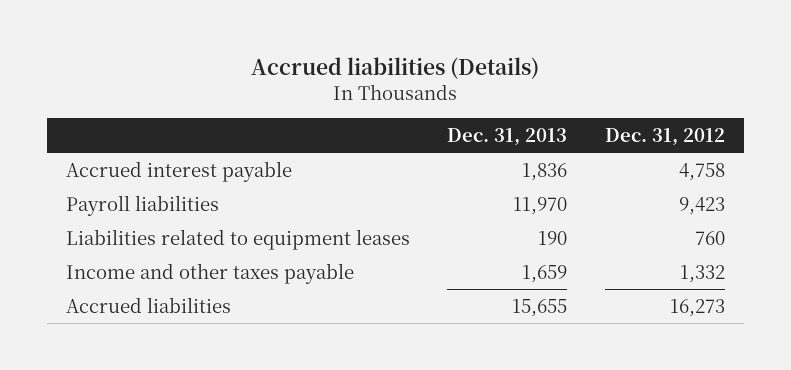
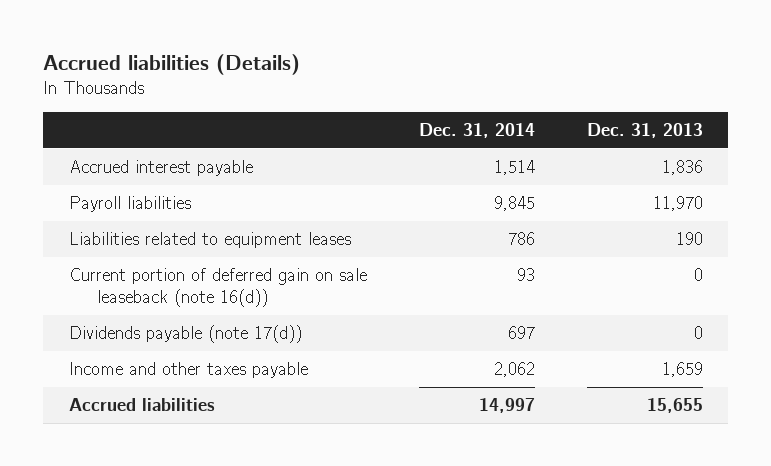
[605,127,726,146] Dec. 31, 2012 -> none
none -> [418,122,535,138] Dec. 31, 2014
none -> [68,267,367,307] Current portion of deferred gain on sale leaseback (note 16(d))
none -> [68,324,302,343] Dividends payable (note 17(d))

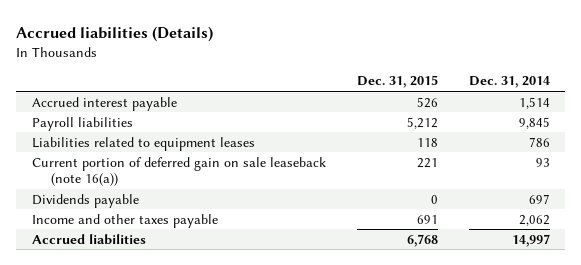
[586,122,703,138] Dec. 31, 2013 -> none
none -> [356,75,438,89] Dec. 31, 2015
[68,267,367,307] Current portion of deferred gain on sale leaseback (note 16(d)) -> [31,156,326,187] Current portion of deferred gain on sale leaseback (note 16(a))
[68,324,302,343] Dividends payable (note 17(d)) -> [31,193,139,208] Dividends payable

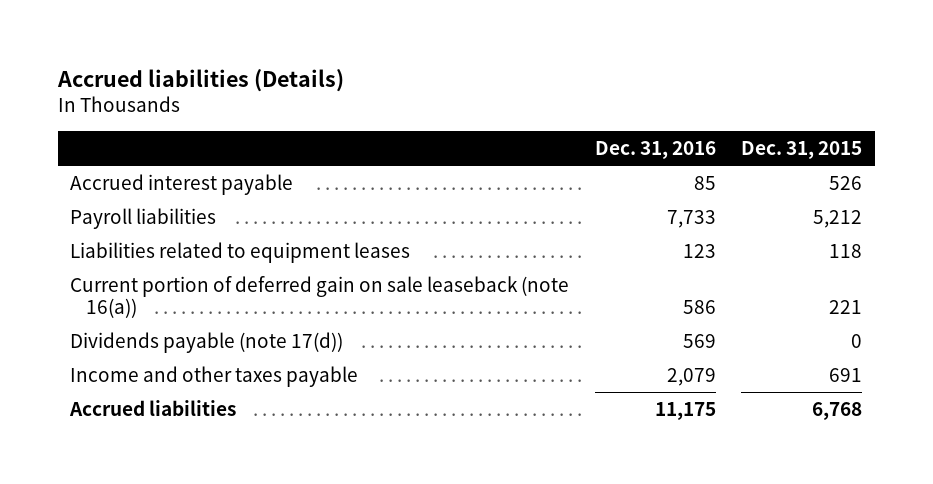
[468,76,550,89] Dec. 31, 2014 -> none
none -> [594,140,716,159] Dec. 31, 2016
[31,193,139,208] Dividends payable -> [70,331,344,353] Dividends payable (note 17(d))

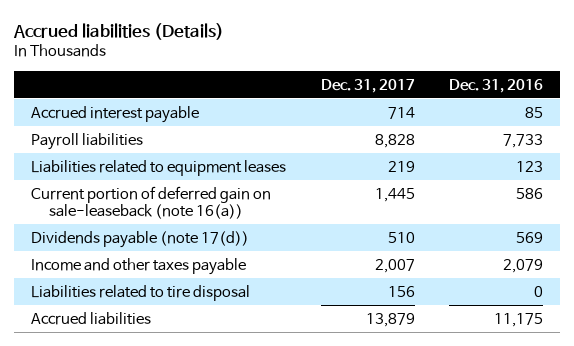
[741,140,863,159] Dec. 31, 2015 -> none
none -> [320,78,415,93] Dec. 31, 2017
[70,275,570,319] Current portion of deferred gain on sale leaseback (note 16(a)) -> [31,185,272,219] Current portion of deferred gain on sale-leaseback (note 16(a))
none -> [31,284,251,301] Liabilities related to tire disposal

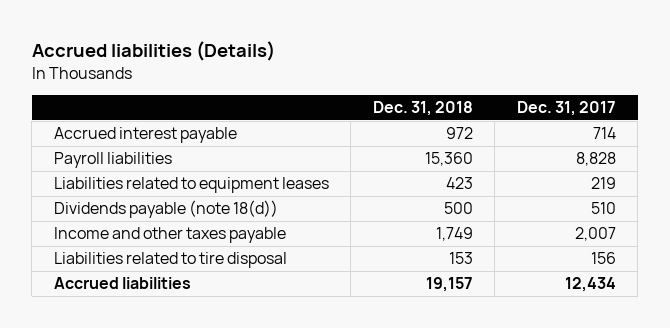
[449,78,544,93] Dec. 31, 2016 -> none
none -> [372,101,473,117] Dec. 31, 2018
[31,185,272,219] Current portion of deferred gain on sale-leaseback (note 16(a)) -> none
[31,230,250,248] Dividends payable (note 17(d)) -> [53,200,278,219] Dividends payable (note 18(d))
[365,312,415,327] 13,879 -> [564,277,616,293] 12,434

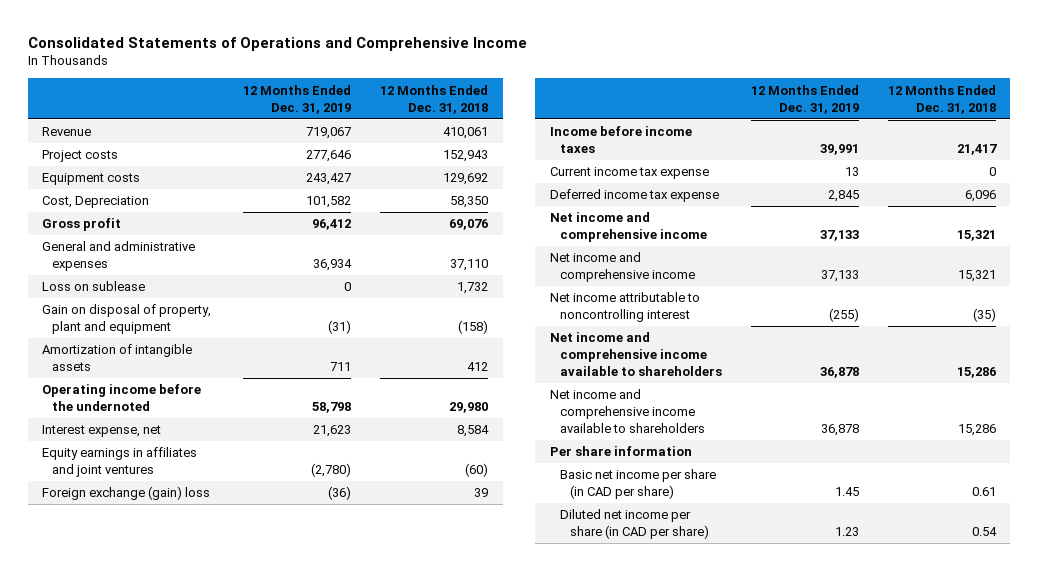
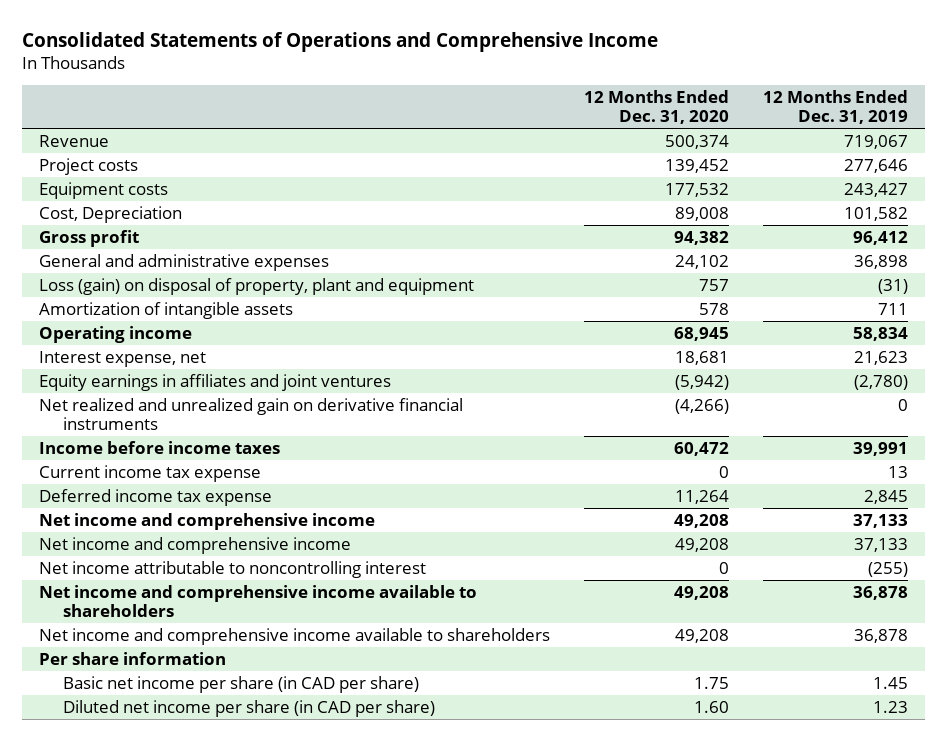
[380,84,489,114] 12 Months Ended Dec. 31, 2018 -> none
none -> [583,89,729,125] 12 Months Ended Dec. 31, 2020
[42,281,146,292] Loss on sublease -> none
[313,259,353,272] 36,934 -> [853,254,908,269] 36,898
[42,304,212,335] Gain on disposal of property, plant and equipment -> [38,277,474,295] Loss (gain) on disposal of property, plant and equipment
[42,384,202,412] Operating income before the undernoted -> [38,325,192,343] Operating income
[312,402,352,414] 58,798 -> [852,326,908,341] 58,834
[42,486,211,501] Foreign exchange (gain) loss -> none
none -> [38,397,463,431] Net realized and unrealized gain on derivative financial instruments

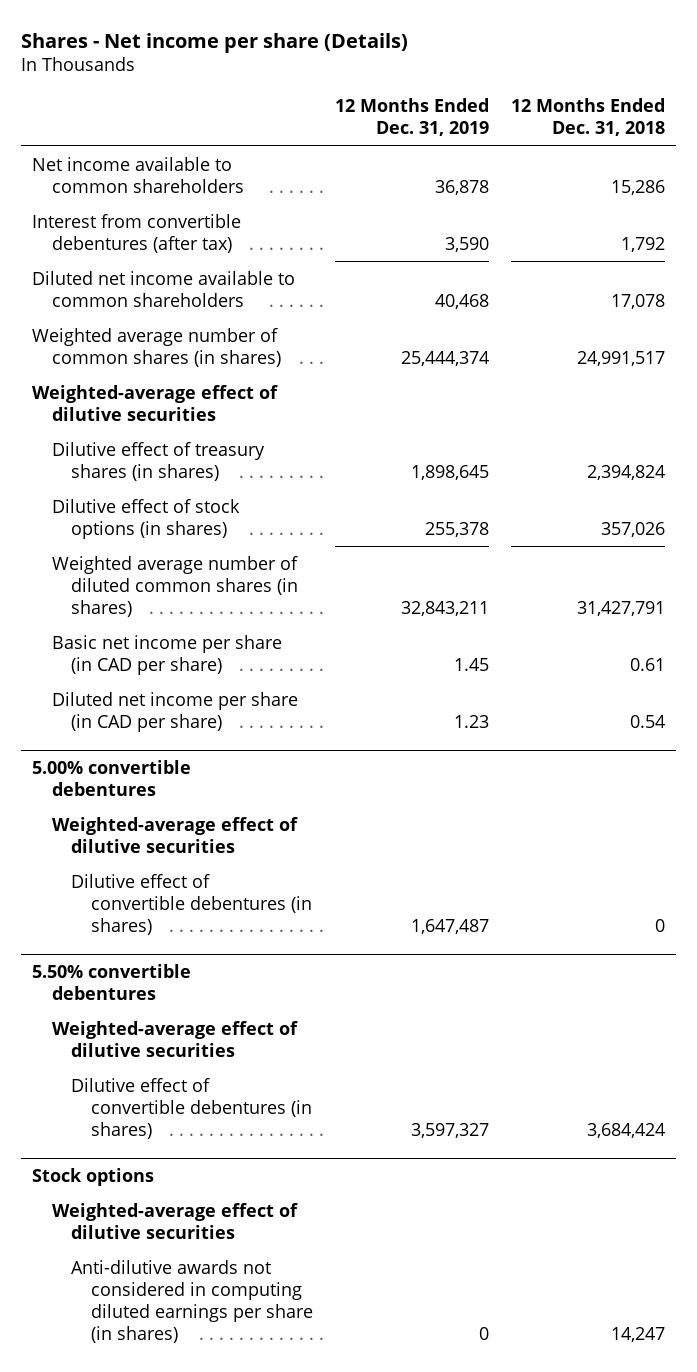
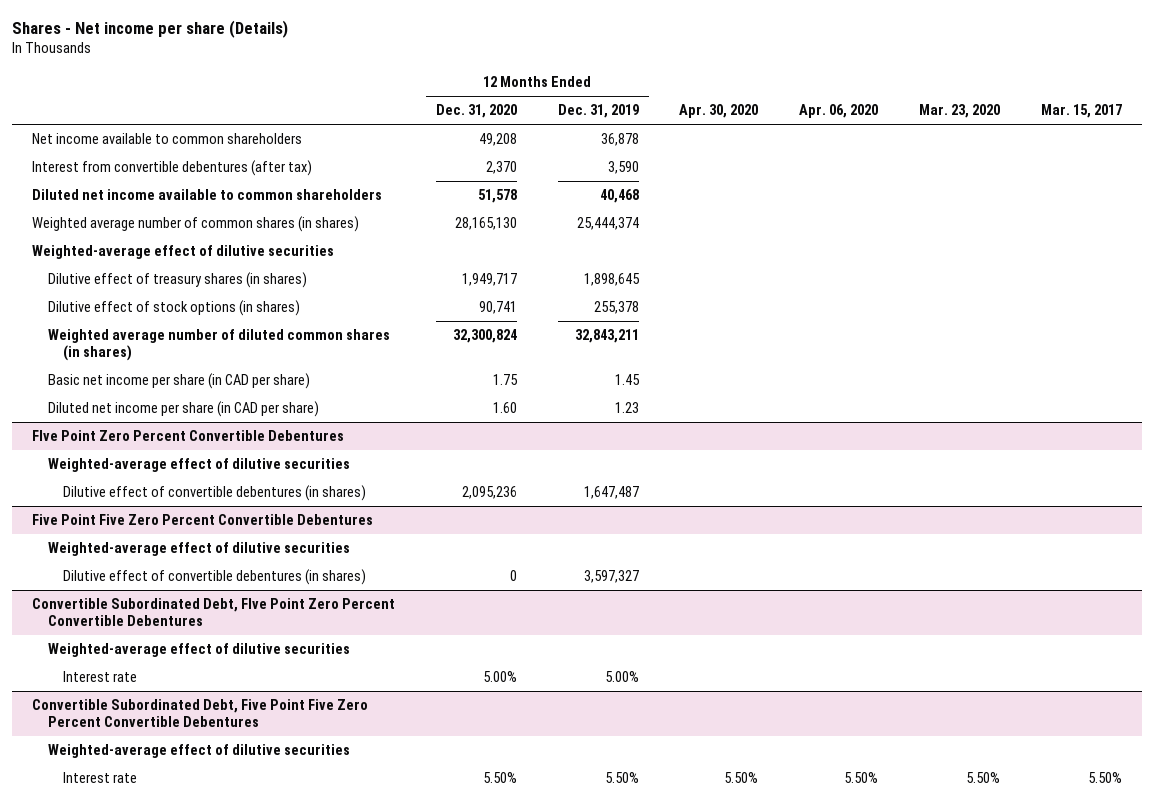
[510,98,665,137] 12 Months Ended Dec. 31, 2018 -> none
none -> [435,104,517,119] Dec. 31, 2020
none -> [679,104,759,119] Apr. 30, 2020
none -> [799,104,879,119] Apr. 06, 2020
none -> [919,104,1001,119] Mar. 23, 2020
none -> [1040,104,1122,119] Mar. 15, 2017
[32,759,192,796] 5.00% convertible debentures -> none
none -> [32,430,345,442] FIve Point Zero Percent Convertible Debentures
[32,963,192,1000] 5.50% convertible debentures -> none
none -> [32,514,374,526] Five Point Five Zero Percent Convertible Debentures
[32,1167,155,1186] Stock options -> none
none -> [32,598,396,627] Convertible Subordinated Debt, FIve Point Zero Percent Convertible Debentures
[71,1259,313,1343] Anti-dilutive awards not considered in computing diluted earnings per share (in shares) -> none
none -> [63,671,138,683] Interest rate
none -> [32,699,369,728] Convertible Subordinated Debt, Five Point Five Zero Percent Convertible Debentures
none -> [47,744,350,759] Weighted-average effect of dilutive securities
none -> [63,772,138,784] Interest rate

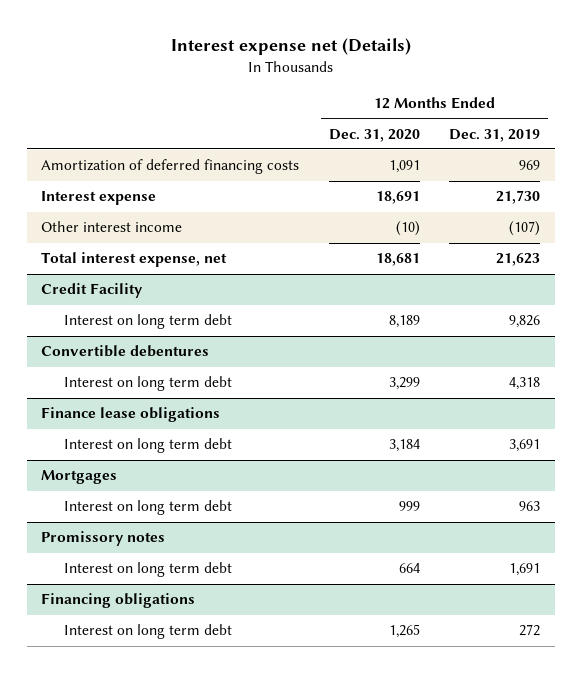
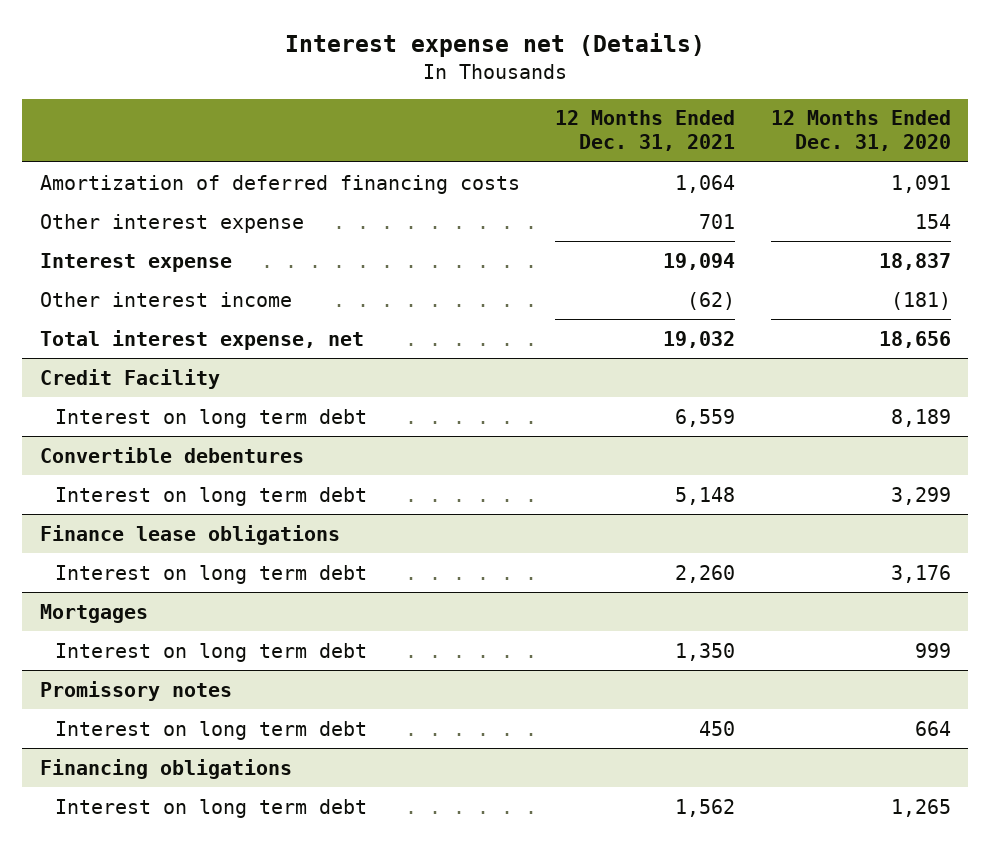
[449,128,541,142] Dec. 31, 2019 -> none
none -> [555,110,736,152] 12 Months Ended Dec. 31, 2021
none -> [39,213,304,233] Other interest expense
[375,191,420,205] 18,691 -> [878,252,951,270] 18,837
[395,221,420,237] (10) -> [890,291,951,310] (181)
[375,253,420,267] 18,681 -> [878,330,951,348] 18,656
[388,439,420,453] 3,184 -> [890,564,951,583] 3,176

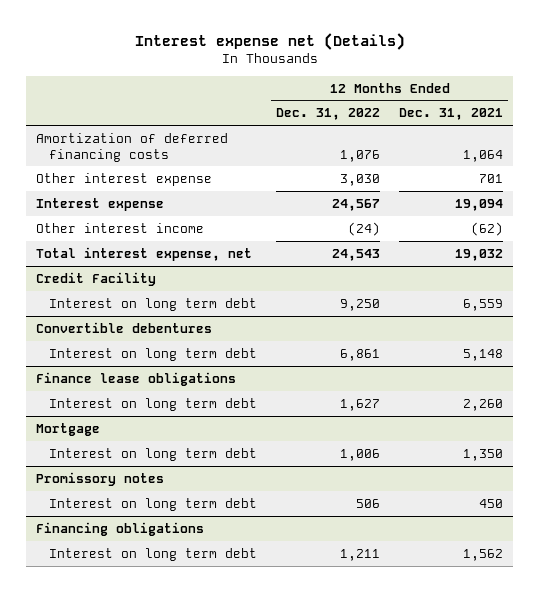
[770,110,951,152] 12 Months Ended Dec. 31, 2020 -> none
none -> [276,108,381,121] Dec. 31, 2022
[39,603,148,623] Mortgages -> [35,422,100,436] Mortgage

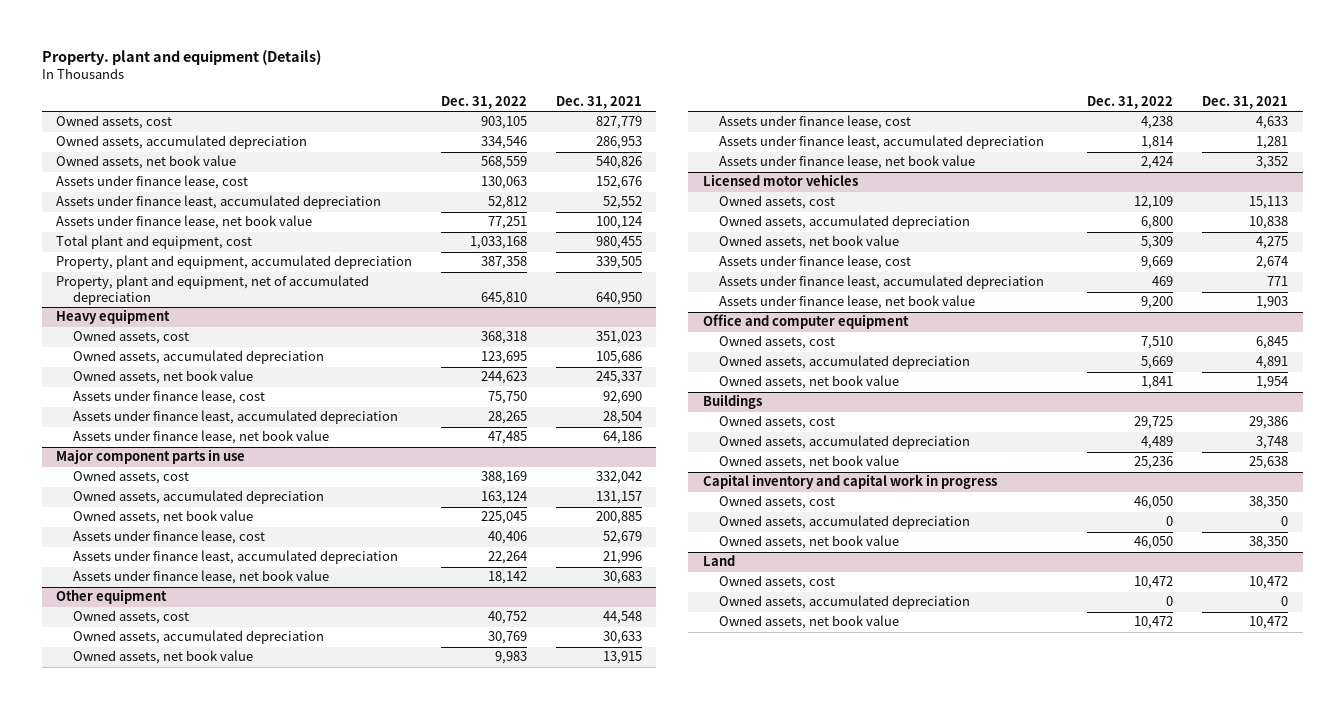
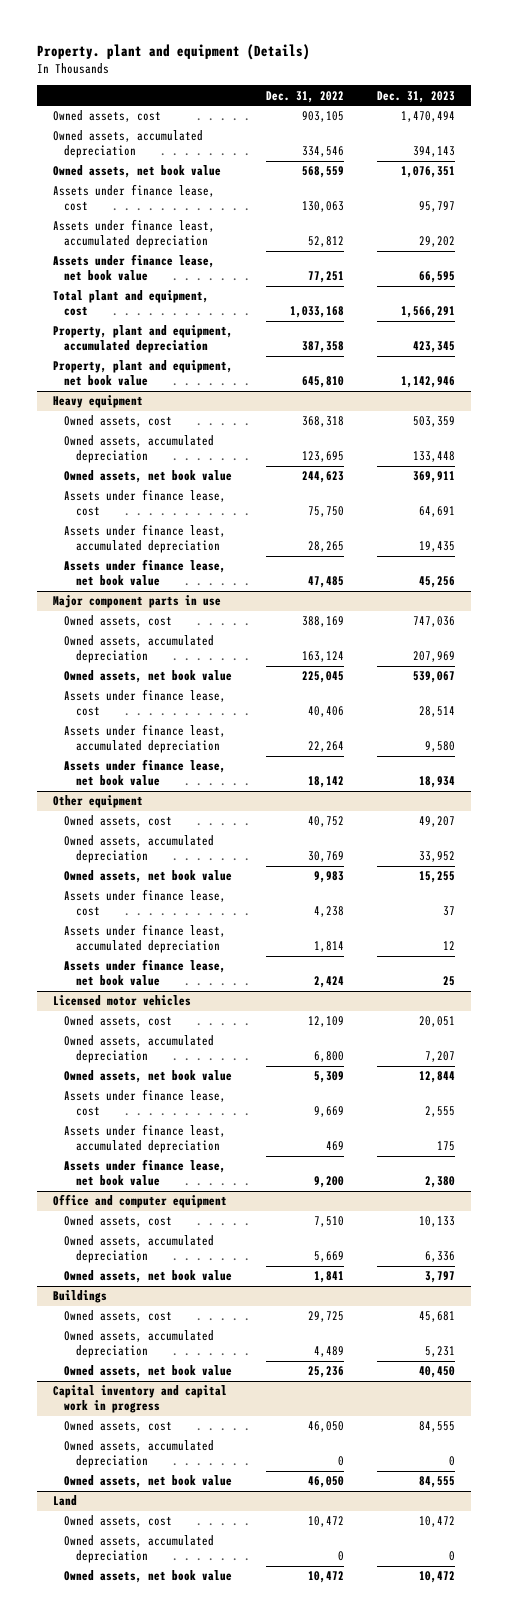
[555,96,642,110] Dec. 31, 2021 -> none
none -> [376,90,455,103] Dec. 31, 2023
[56,275,370,305] Property, plant and equipment, net of accumulated depreciation -> [53,360,234,386] Property, plant and equipment, net book value

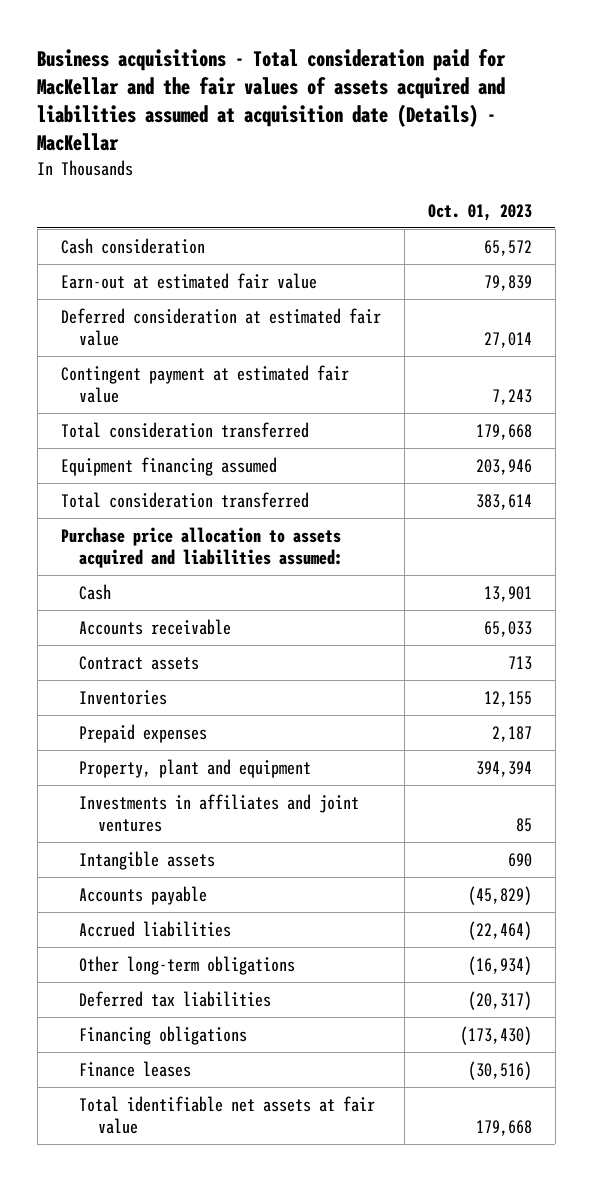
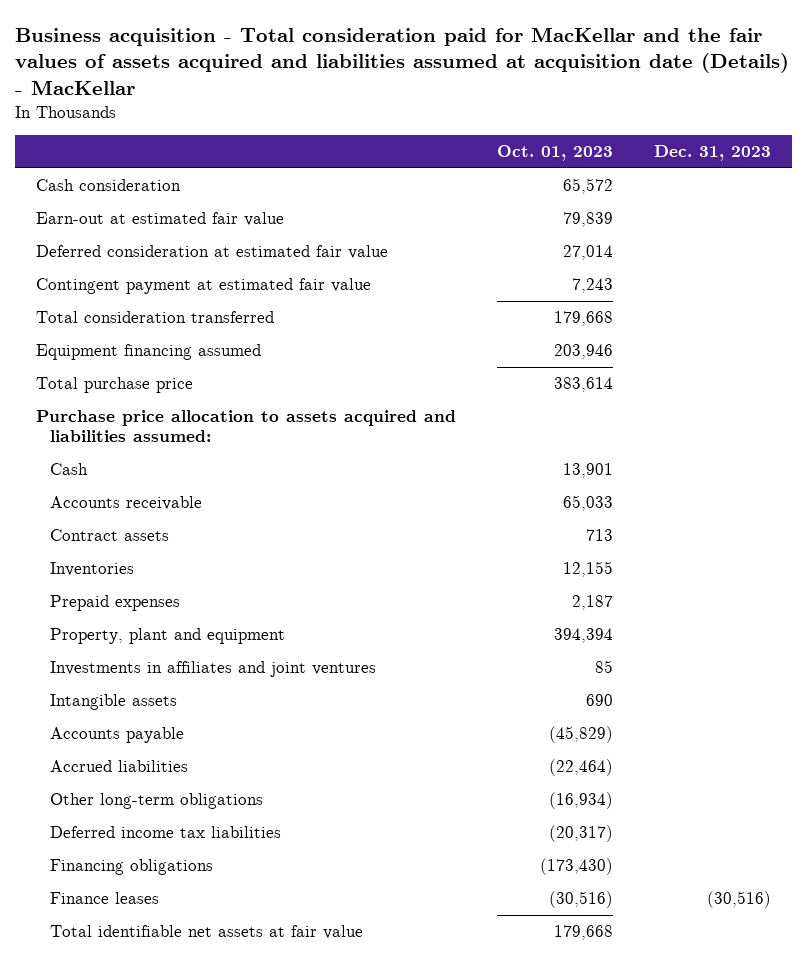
[37,48,507,152] Business acquisitions - Total consideration paid for MacKellar and the fair values of assets acquired and liabilities assumed at acquisition date (Details) - MacKellar -> [14,26,789,95] Business acquisition - Total consideration paid for MacKellar and the fair values of assets acquired and liabilities assumed at acquisition date (Details) - MacKellar
none -> [654,145,772,162] Dec. 31, 2023
[60,491,309,508] Total consideration transferred -> [35,377,193,394] Total purchase price
[79,990,272,1007] Deferred tax liabilities -> [50,826,282,839] Deferred income tax liabilities

